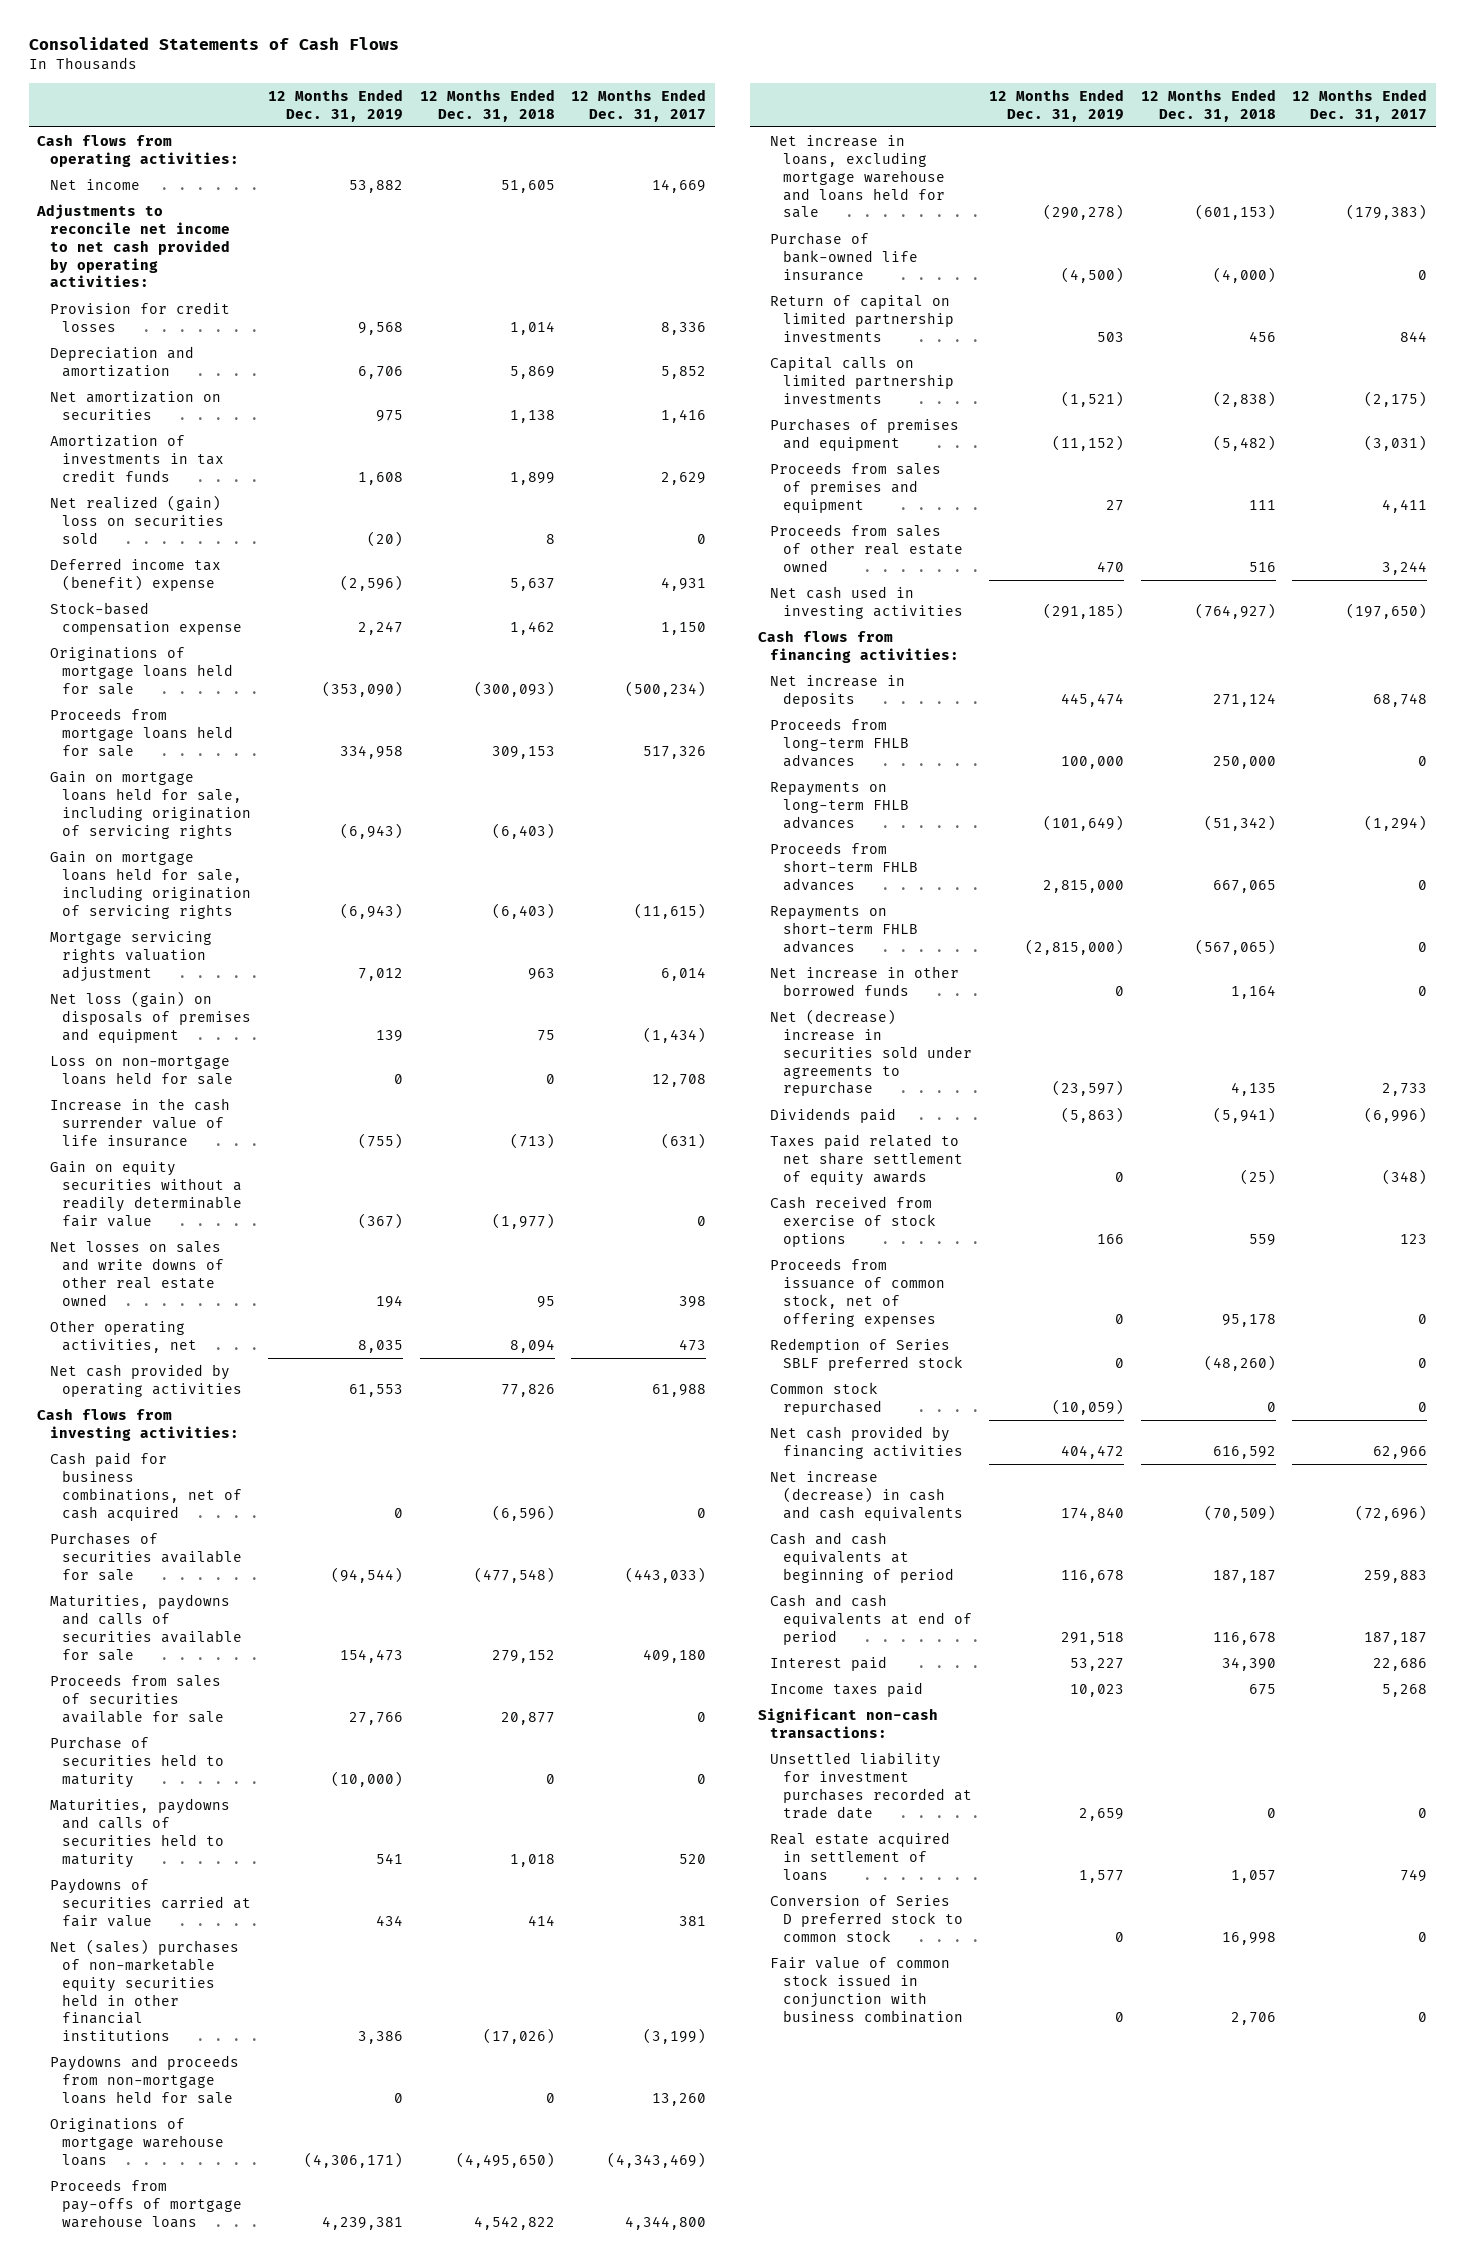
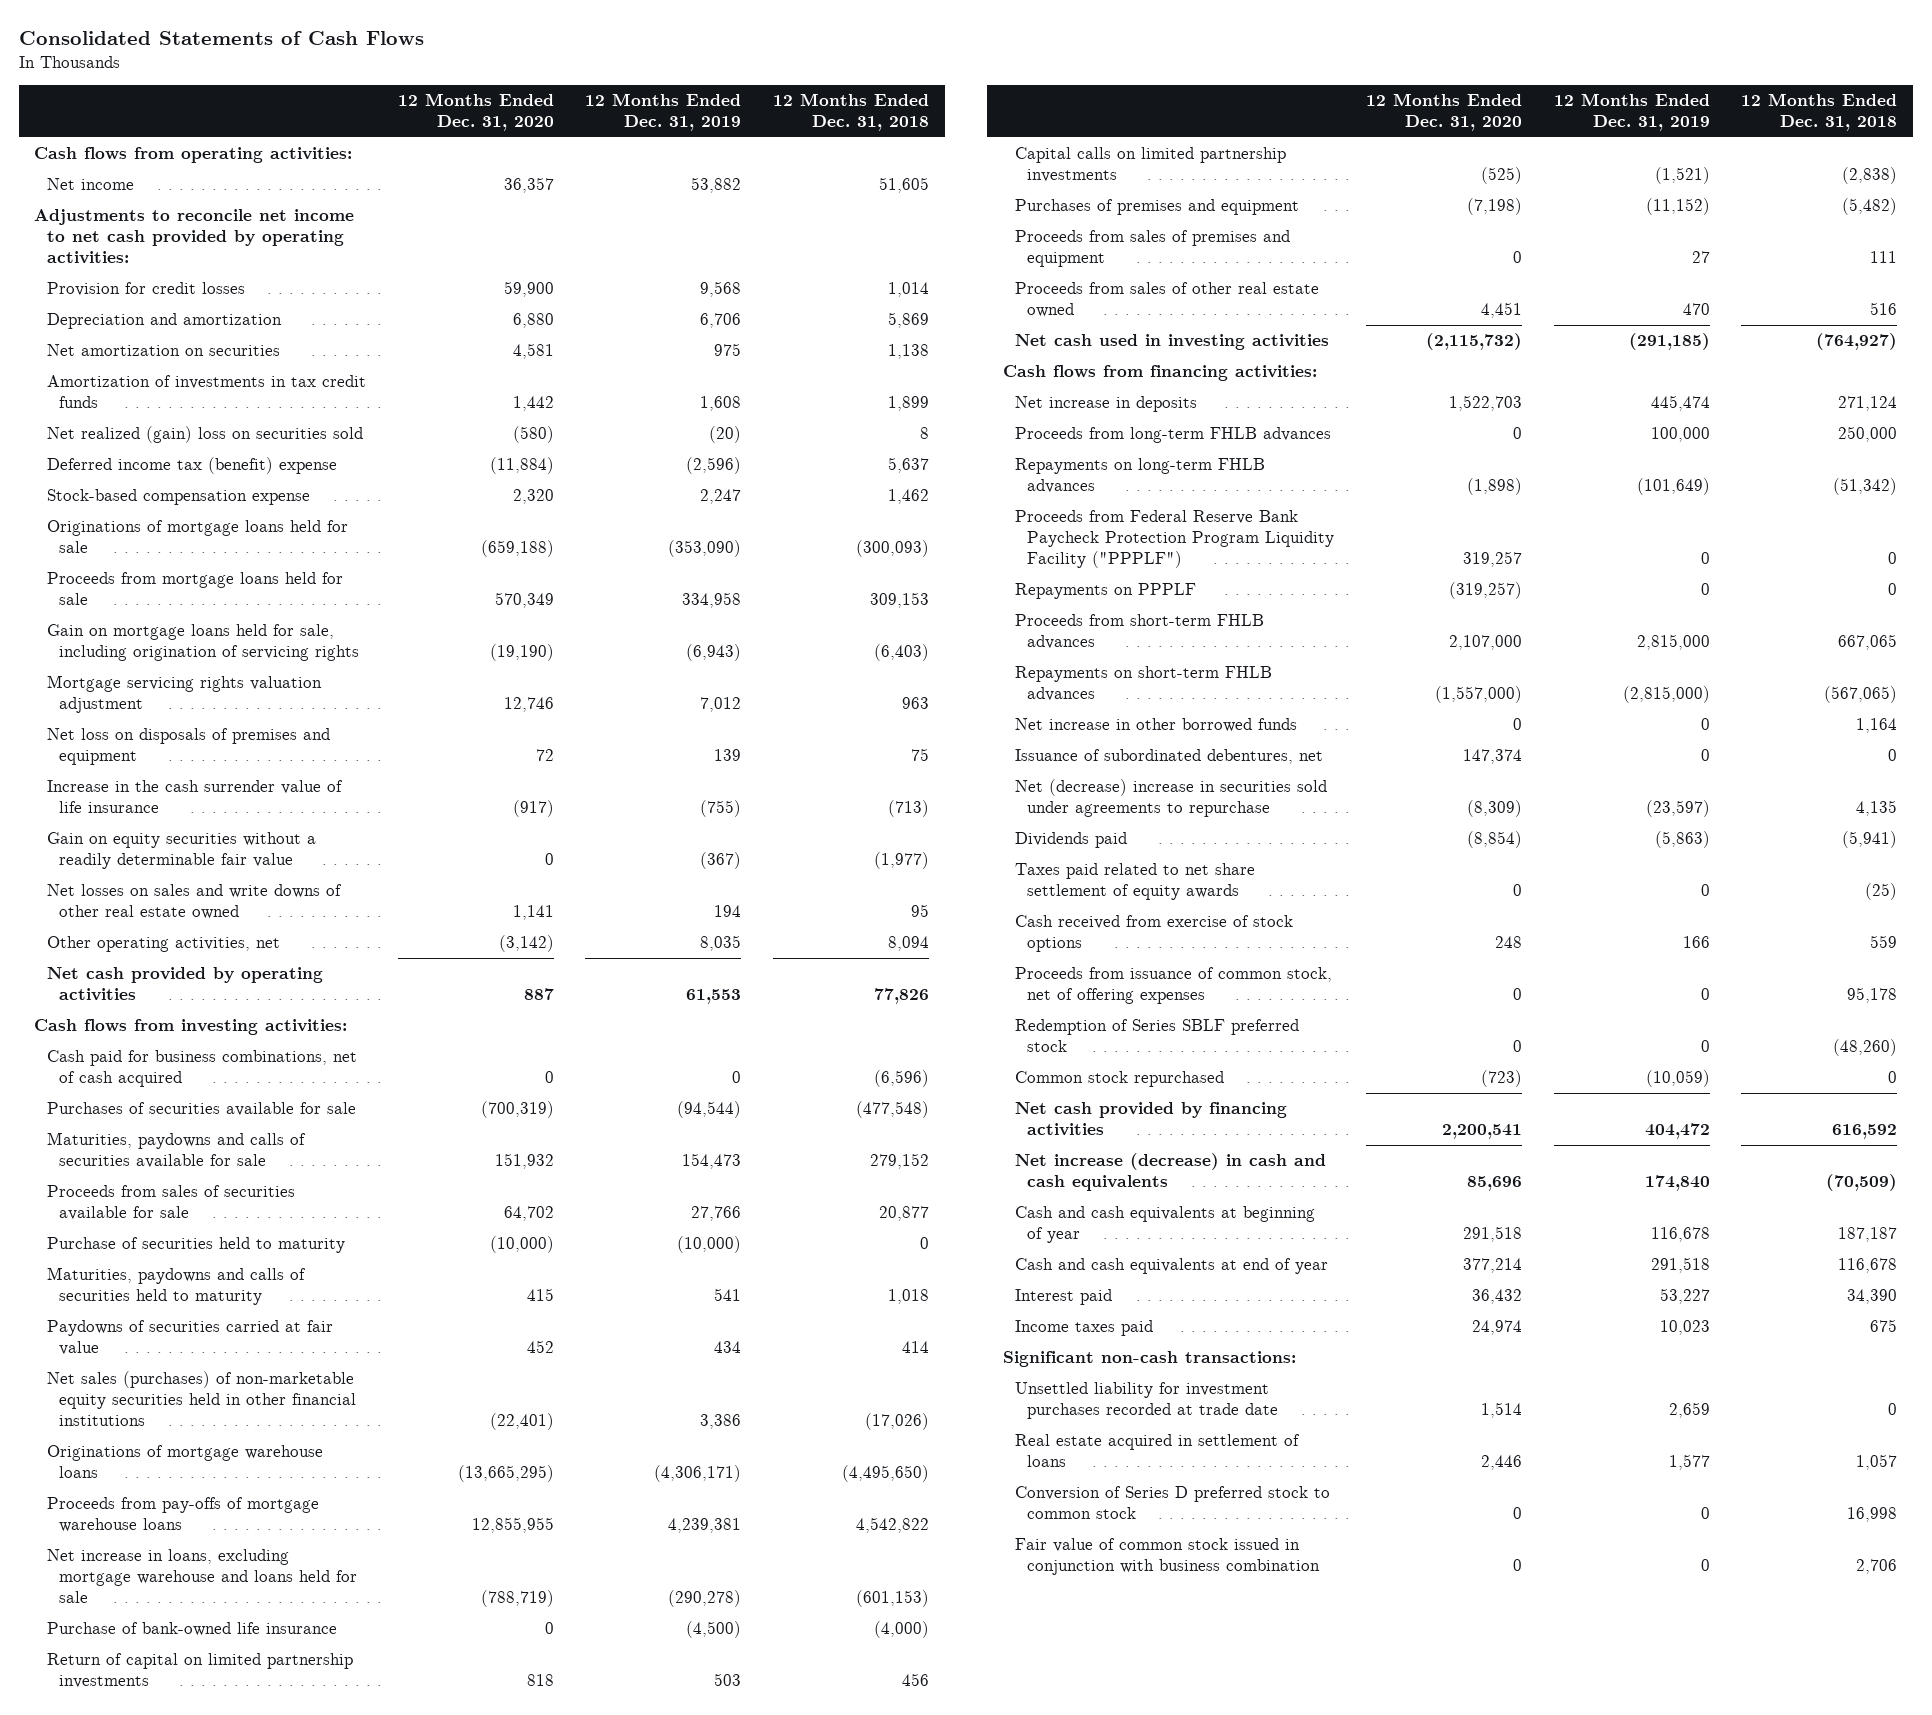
[571,88,707,122] 12 Months Ended Dec. 31, 2017 -> none
none -> [397,93,554,131] 12 Months Ended Dec. 31, 2020
[49,850,251,919] Gain on mortgage loans held for sale, including origination of servicing rights -> none
[49,1055,233,1085] Loss on non-mortgage loans held for sale -> none
[49,990,251,1043] Net loss (gain) on disposals of premises and equipment -> [46,728,330,766] Net loss on disposals of premises and equipment
[49,2054,239,2104] Paydowns and proceeds from non-mortgage loans held for sale -> none
[49,1938,239,2042] Net (sales) purchases of non-marketable equity securities held in other financial institutions -> [46,1371,357,1427] Net sales (purchases) of non-marketable equity securities held in other financial institutions
none -> [1015,510,1335,569] Proceeds from Federal Reserve Bank Paycheck Protection Program Liquidity Facility ("PPPLF")
none -> [1015,583,1197,600] Repayments on PPPLF
none -> [1015,749,1324,765] Issuance of subordinated debentures, net
[770,1531,954,1583] Cash and cash equivalents at beginning of period -> [1015,1206,1316,1244] Cash and cash equivalents at beginning of year
[770,1593,972,1645] Cash and cash equivalents at end of period -> [1015,1258,1329,1275] Cash and cash equivalents at end of year

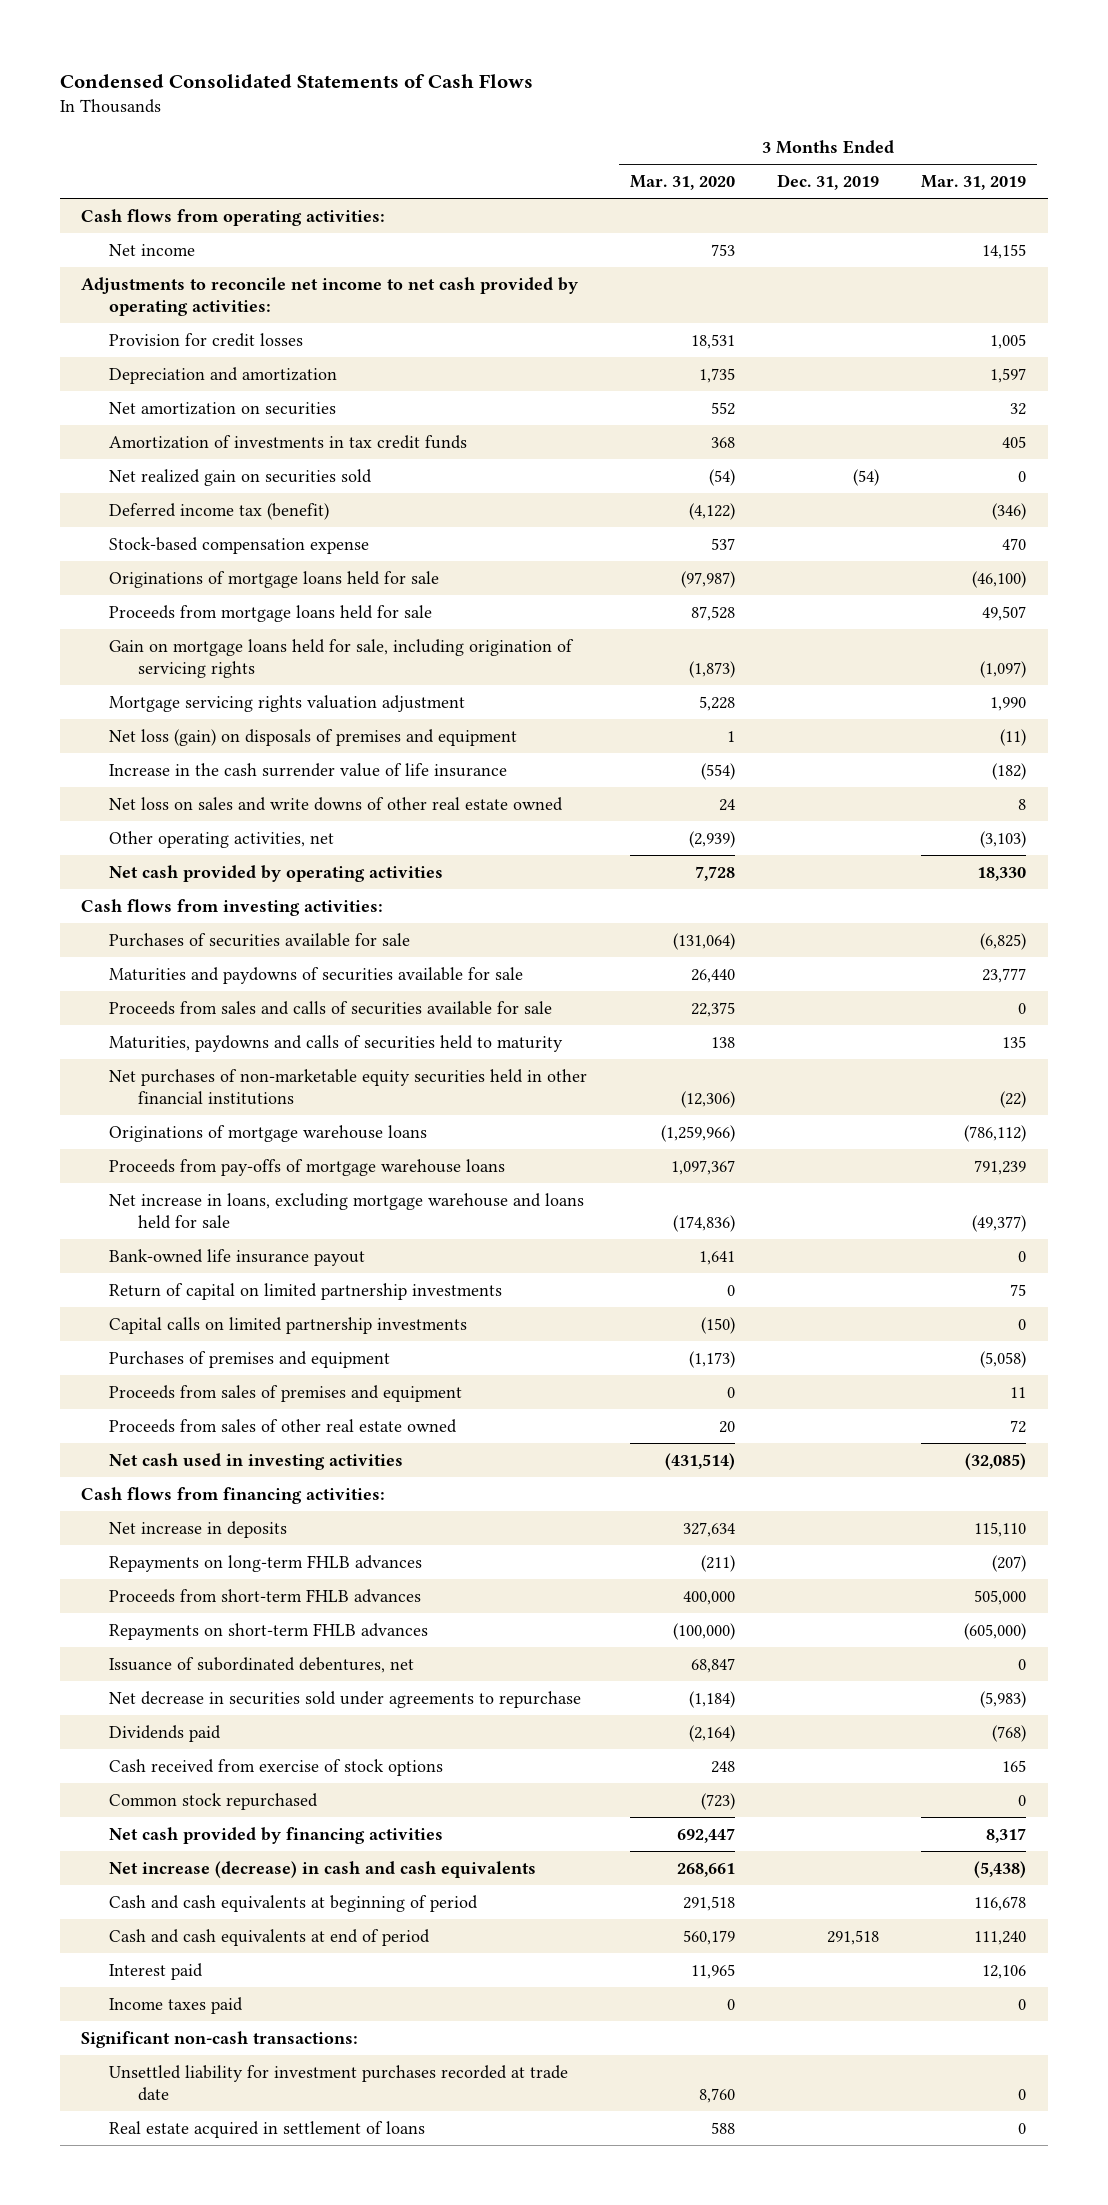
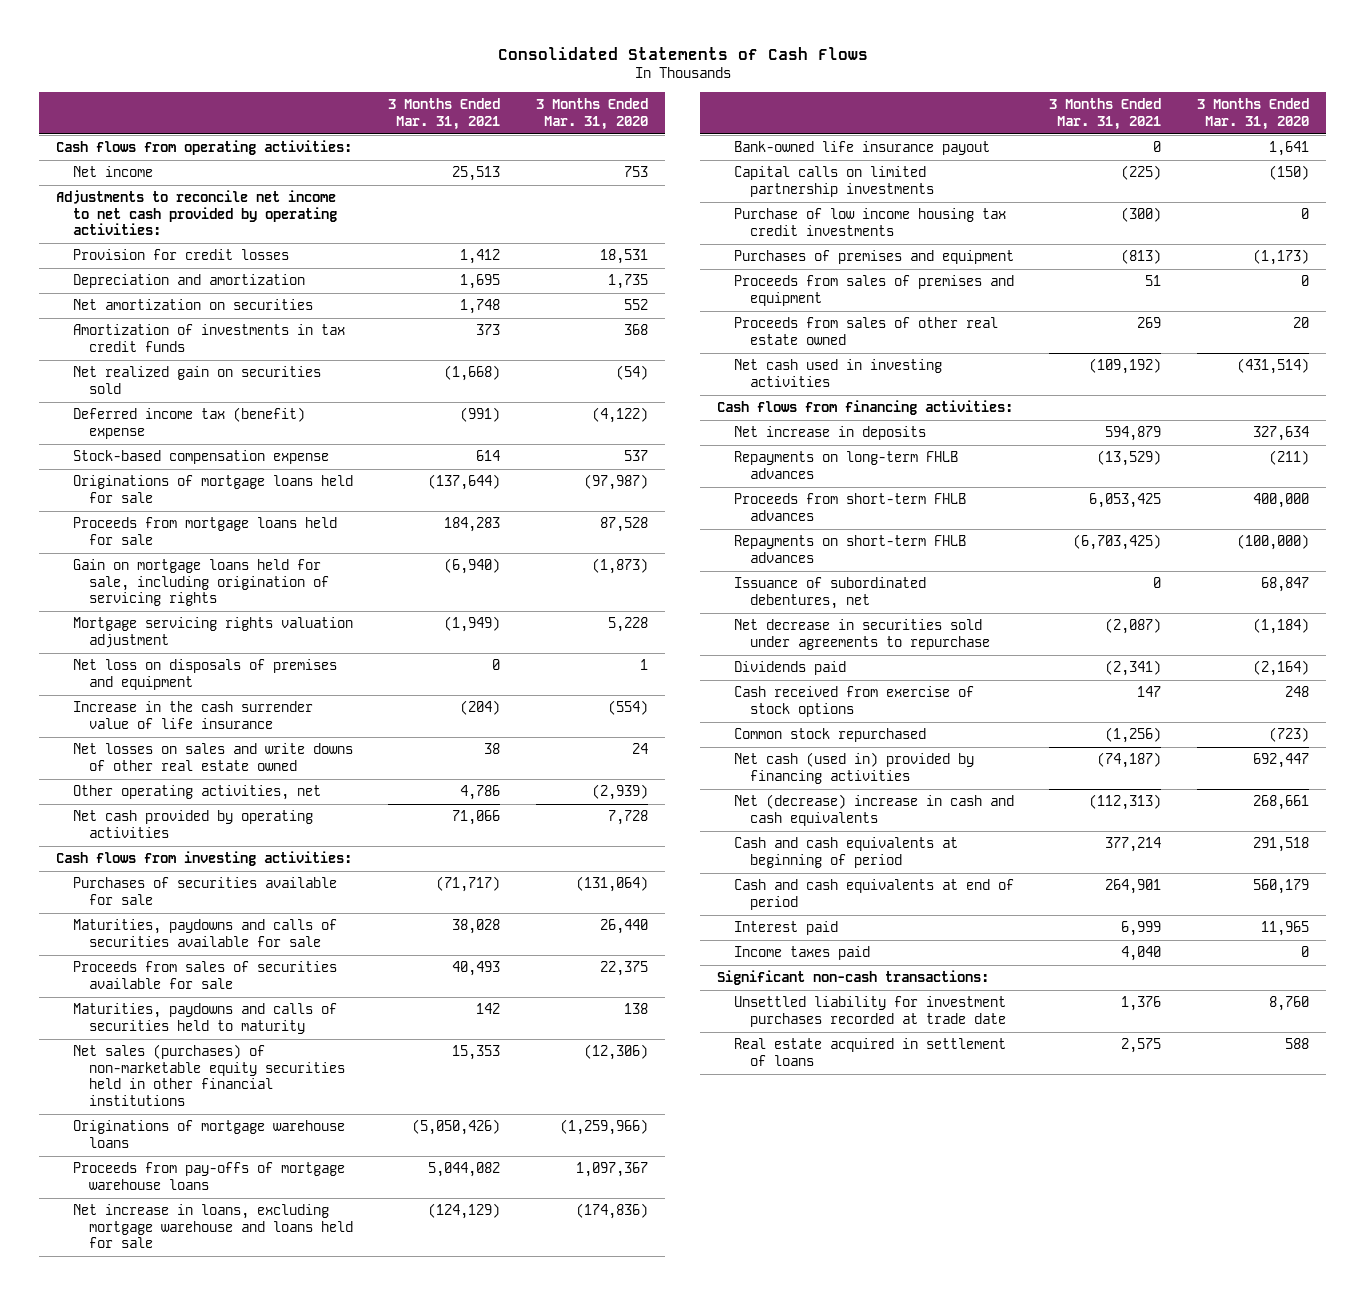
[60,73,534,88] Condensed Consolidated Statements of Cash Flows -> [497,46,868,60] Consolidated Statements of Cash Flows
[777,174,880,191] Dec. 31, 2019 -> none
[921,175,1027,191] Mar. 31, 2019 -> none
none -> [388,98,501,130] 3 Months Ended Mar. 31, 2021
[109,502,330,520] Deferred income tax (benefit) -> [72,407,305,439] Deferred income tax (benefit) expense
[109,728,518,746] Net loss (gain) on disposals of premises and equipment -> [72,659,337,690] Net loss on disposals of premises and equipment
[109,796,564,811] Net loss on sales and write downs of other real estate owned -> [72,743,353,771] Net losses on sales and write downs of other real estate owned
[109,966,524,984] Maturities and paydowns of securities available for sale -> [72,919,337,947] Maturities, paydowns and calls of securities available for sale
[109,1000,553,1015] Proceeds from sales and calls of securities available for sale -> [72,961,337,989] Proceeds from sales of securities available for sale
[109,1068,588,1105] Net purchases of non-marketable equity securities held in other financial institutions -> [72,1044,345,1106] Net sales (purchases) of non-marketable equity securities held in other financial institutions
[109,1282,503,1300] Return of capital on limited partnership investments -> none
none -> [733,208,1006,236] Purchase of low income housing tax credit investments
[109,1826,444,1844] Net cash provided by financing activities -> [733,752,974,784] Net cash (used in) provided by financing activities
[109,1860,537,1878] Net increase (decrease) in cash and cash equivalents -> [733,794,1014,826] Net (decrease) increase in cash and cash equivalents

